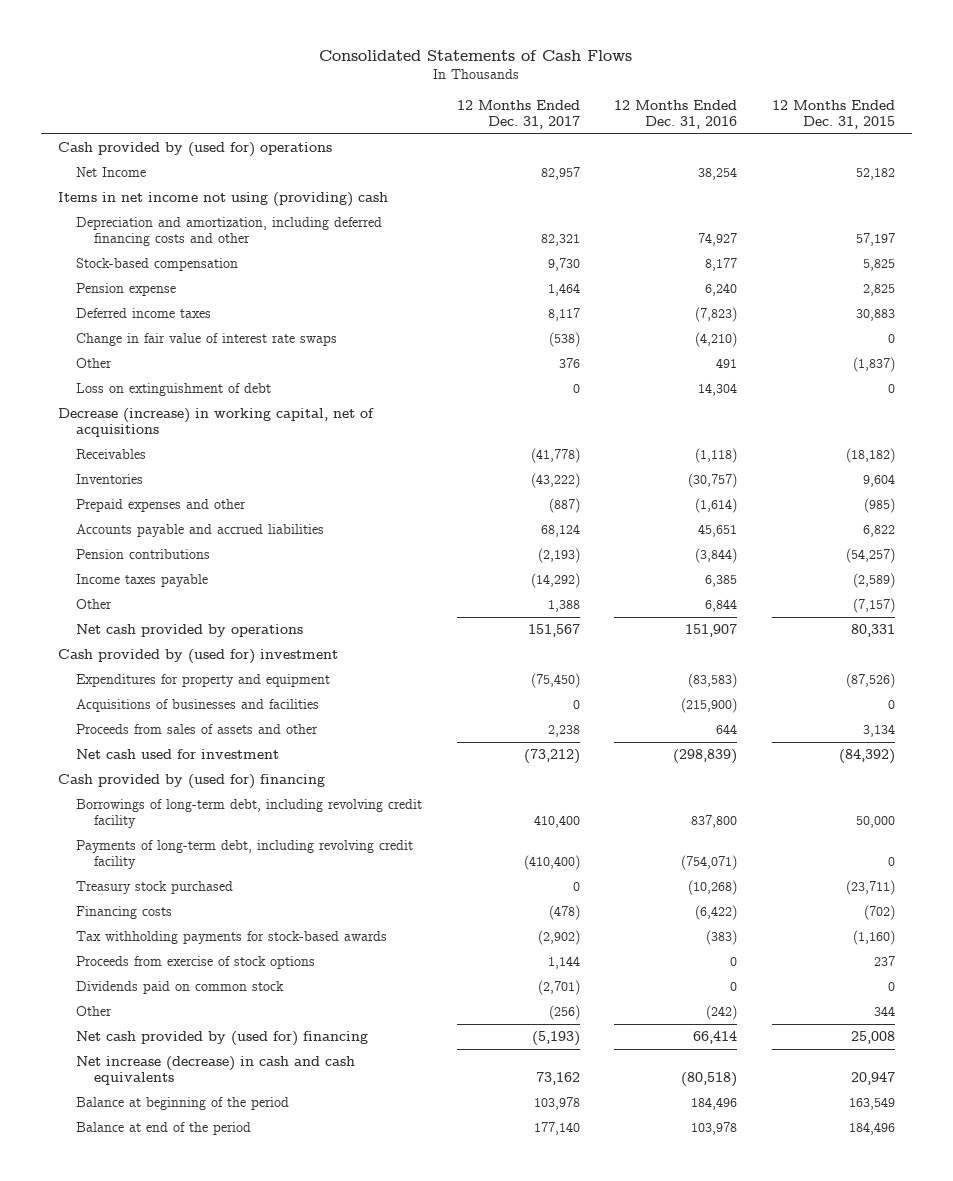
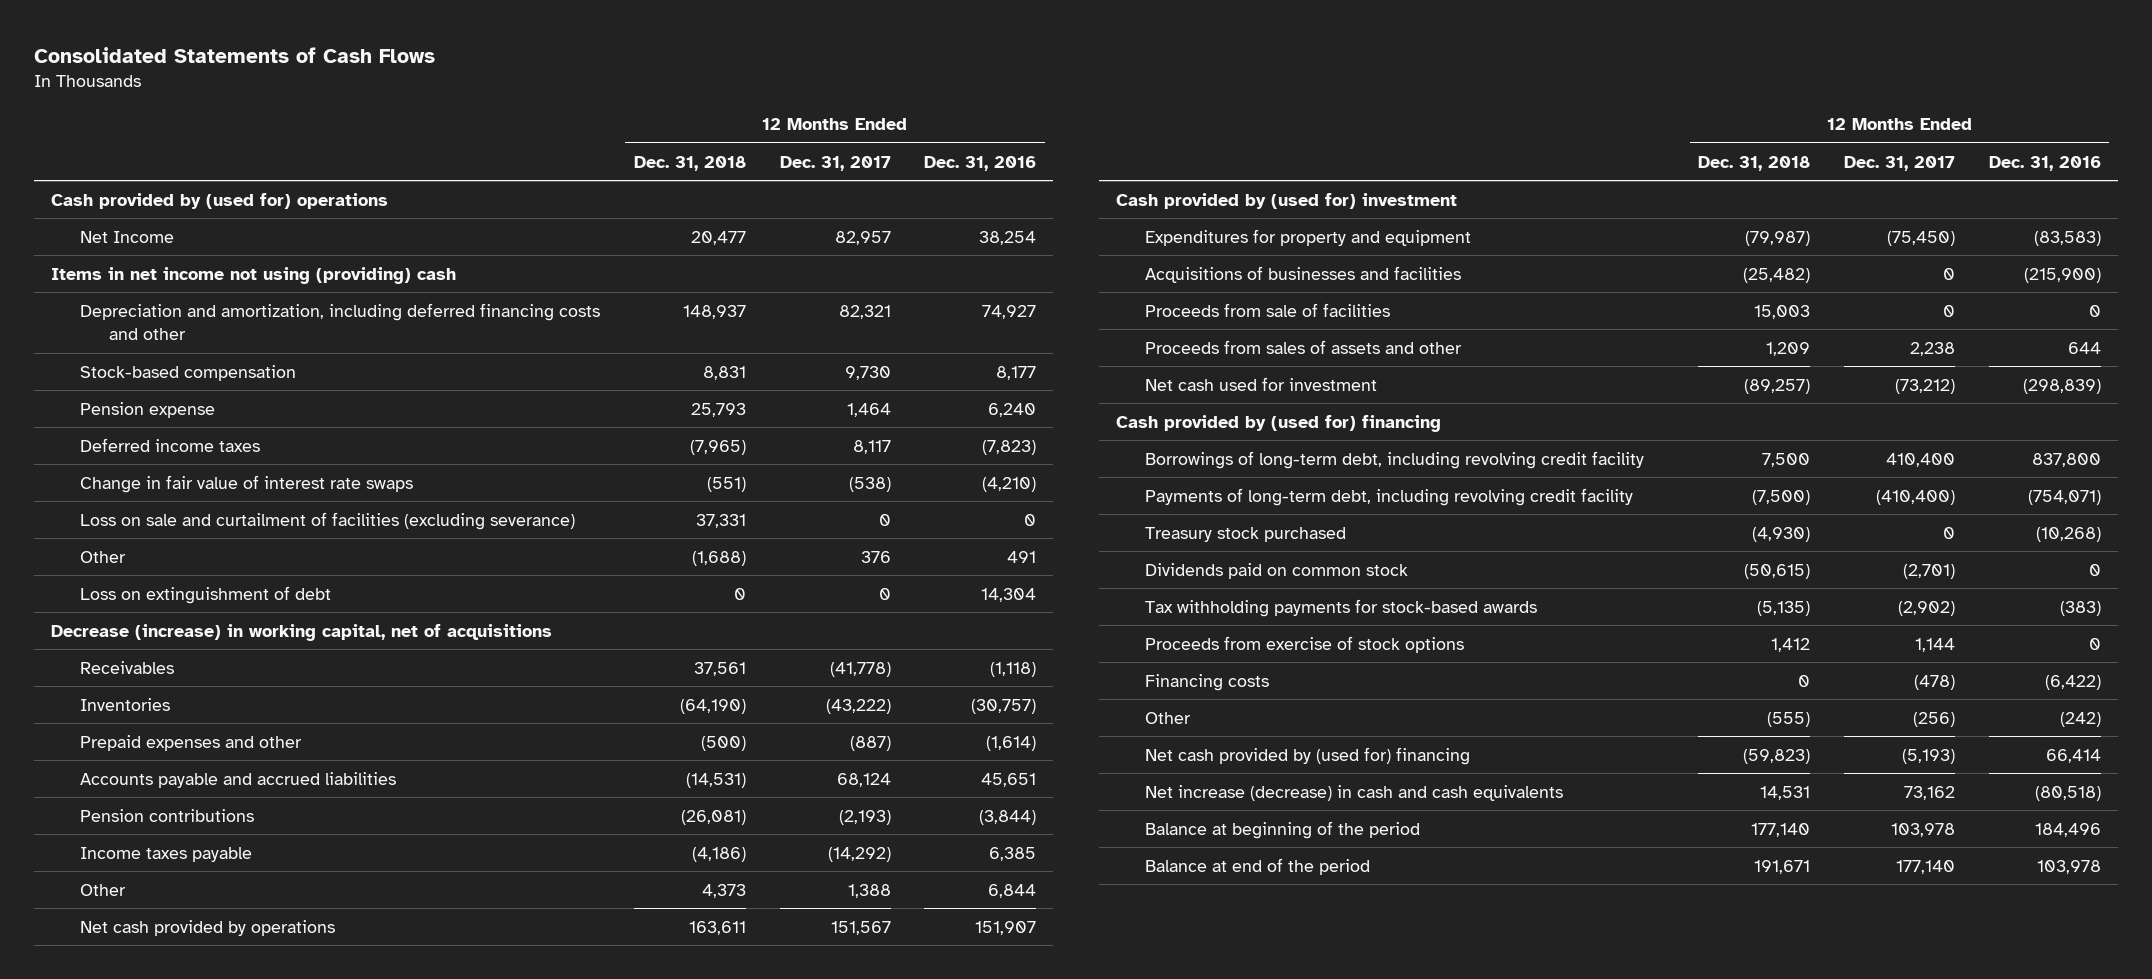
[771,99,895,130] 12 Months Ended Dec. 31, 2015 -> none
none -> [633,155,746,171] Dec. 31, 2018
none -> [80,511,576,530] Loss on sale and curtailment of facilities (excluding severance)
none -> [1144,302,1390,317] Proceeds from sale of facilities
[76,981,285,995] Dividends paid on common stock -> [1144,562,1408,579] Dividends paid on common stock
[76,906,173,920] Financing costs -> [1144,673,1269,691] Financing costs

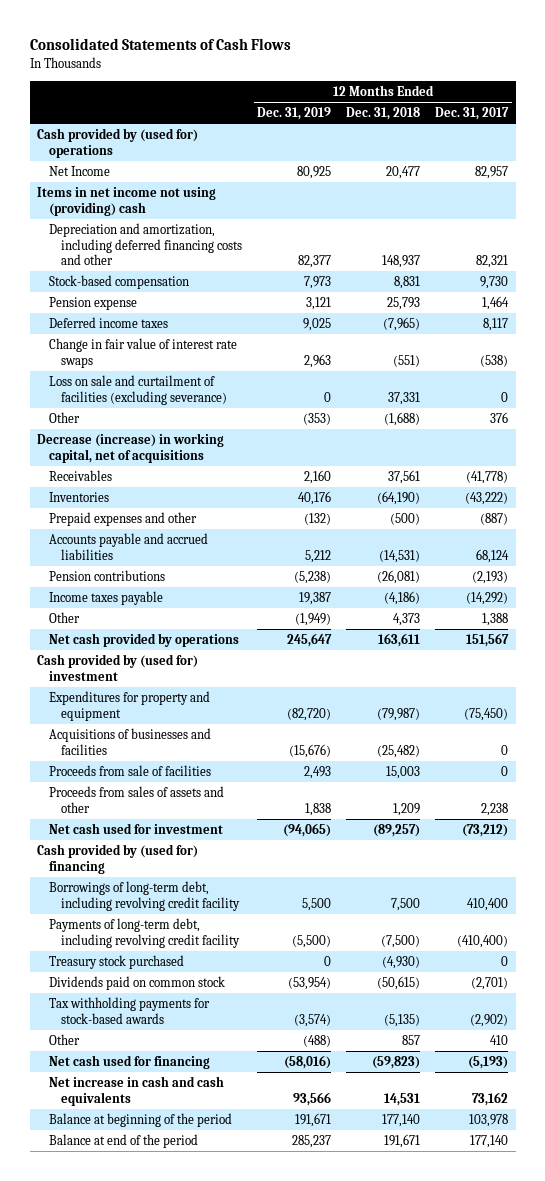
[924,155,1037,171] Dec. 31, 2016 -> none
none -> [257,107,332,121] Dec. 31, 2019
[80,585,332,604] Loss on extinguishment of debt -> none
[1144,635,1464,653] Proceeds from exercise of stock options -> none
[1144,673,1269,691] Financing costs -> none
[1767,711,1811,727] (555) -> [402,1035,421,1046] 857
[1913,711,1956,727] (256) -> [490,1035,509,1046] 410
[1144,746,1470,765] Net cash provided by (used for) financing -> [49,1055,211,1070] Net cash used for financing
[1144,784,1563,801] Net increase (decrease) in cash and cash equivalents -> [49,1076,225,1106] Net increase in cash and cash equivalents

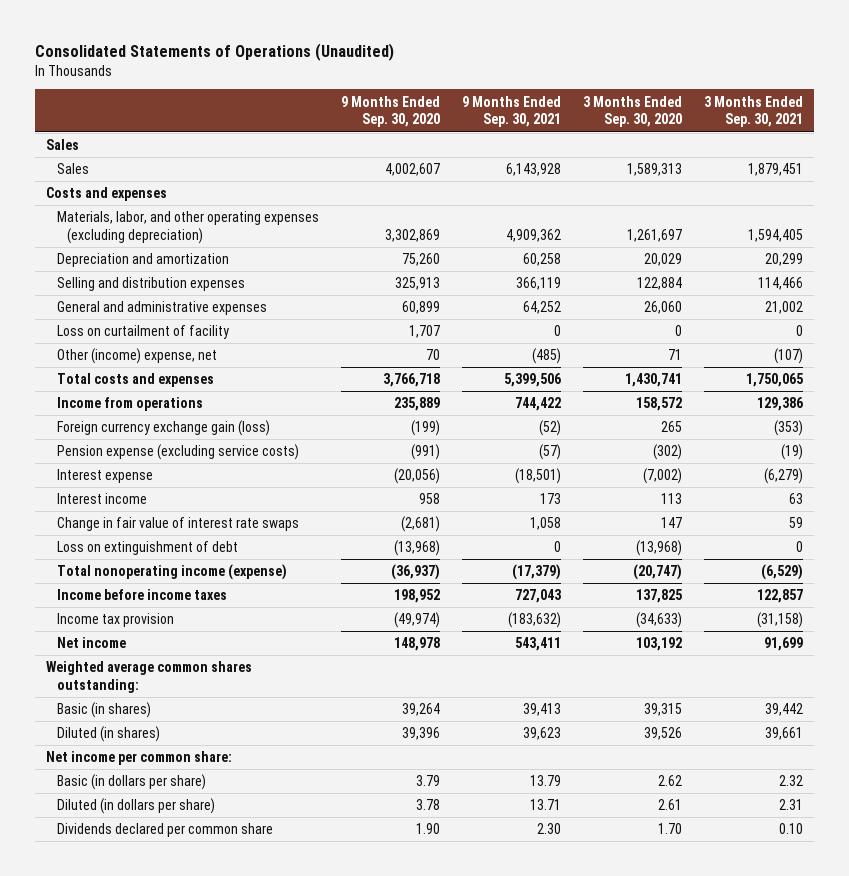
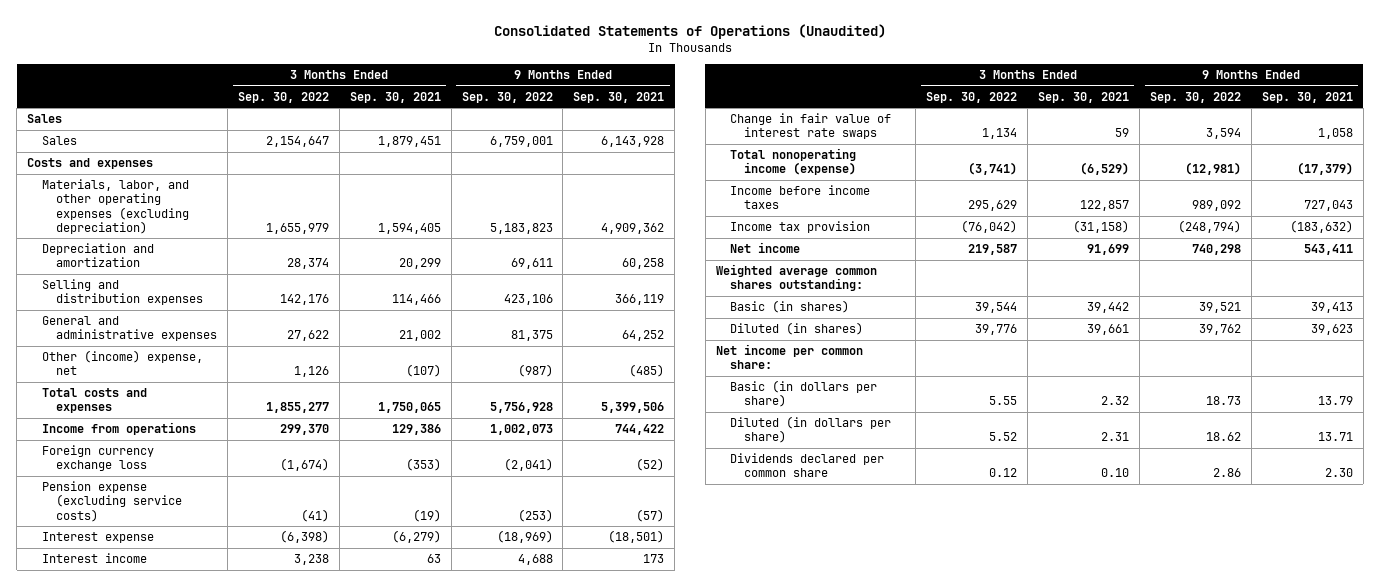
[340,95,440,128] 9 Months Ended Sep. 30, 2020 -> none
[582,95,682,128] 3 Months Ended Sep. 30, 2020 -> none
none -> [237,91,329,103] Sep. 30, 2022
none -> [461,91,553,103] Sep. 30, 2022
[56,325,229,340] Loss on curtailment of facility -> none
[56,420,270,437] Foreign currency exchange gain (loss) -> [41,445,154,472] Foreign currency exchange loss
[56,541,238,556] Loss on extinguishment of debt -> none

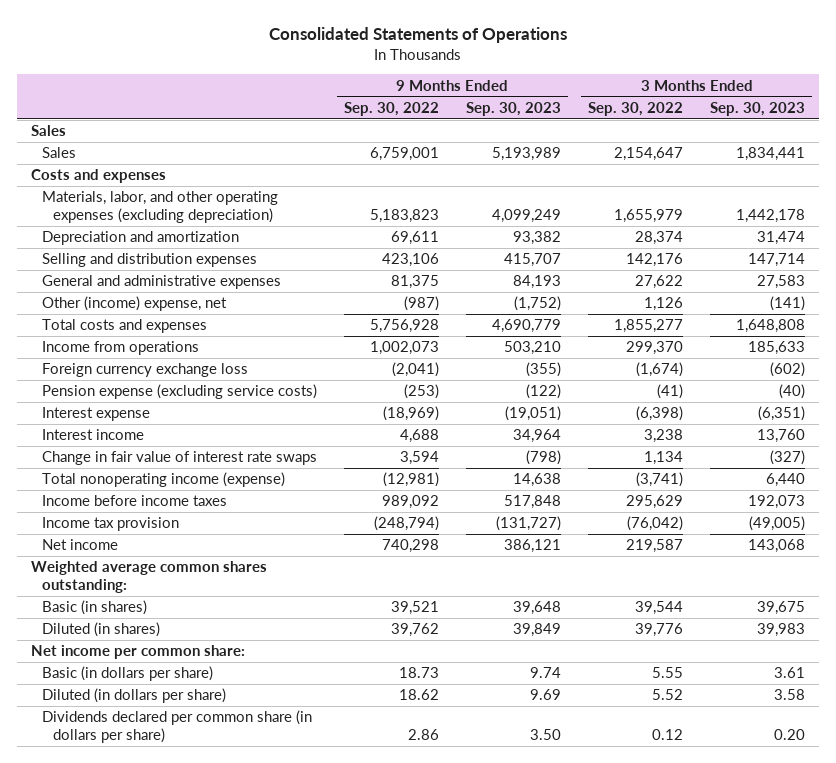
[493,23,886,39] Consolidated Statements of Operations (Unaudited) -> [269,27,568,44] Consolidated Statements of Operations
[349,91,441,103] Sep. 30, 2021 -> none
[573,91,665,103] Sep. 30, 2021 -> none
none -> [466,101,562,116] Sep. 30, 2023
none -> [710,101,806,116] Sep. 30, 2023
[729,453,884,478] Dividends declared per common share -> [41,710,312,743] Dividends declared per common share (in dollars per share)

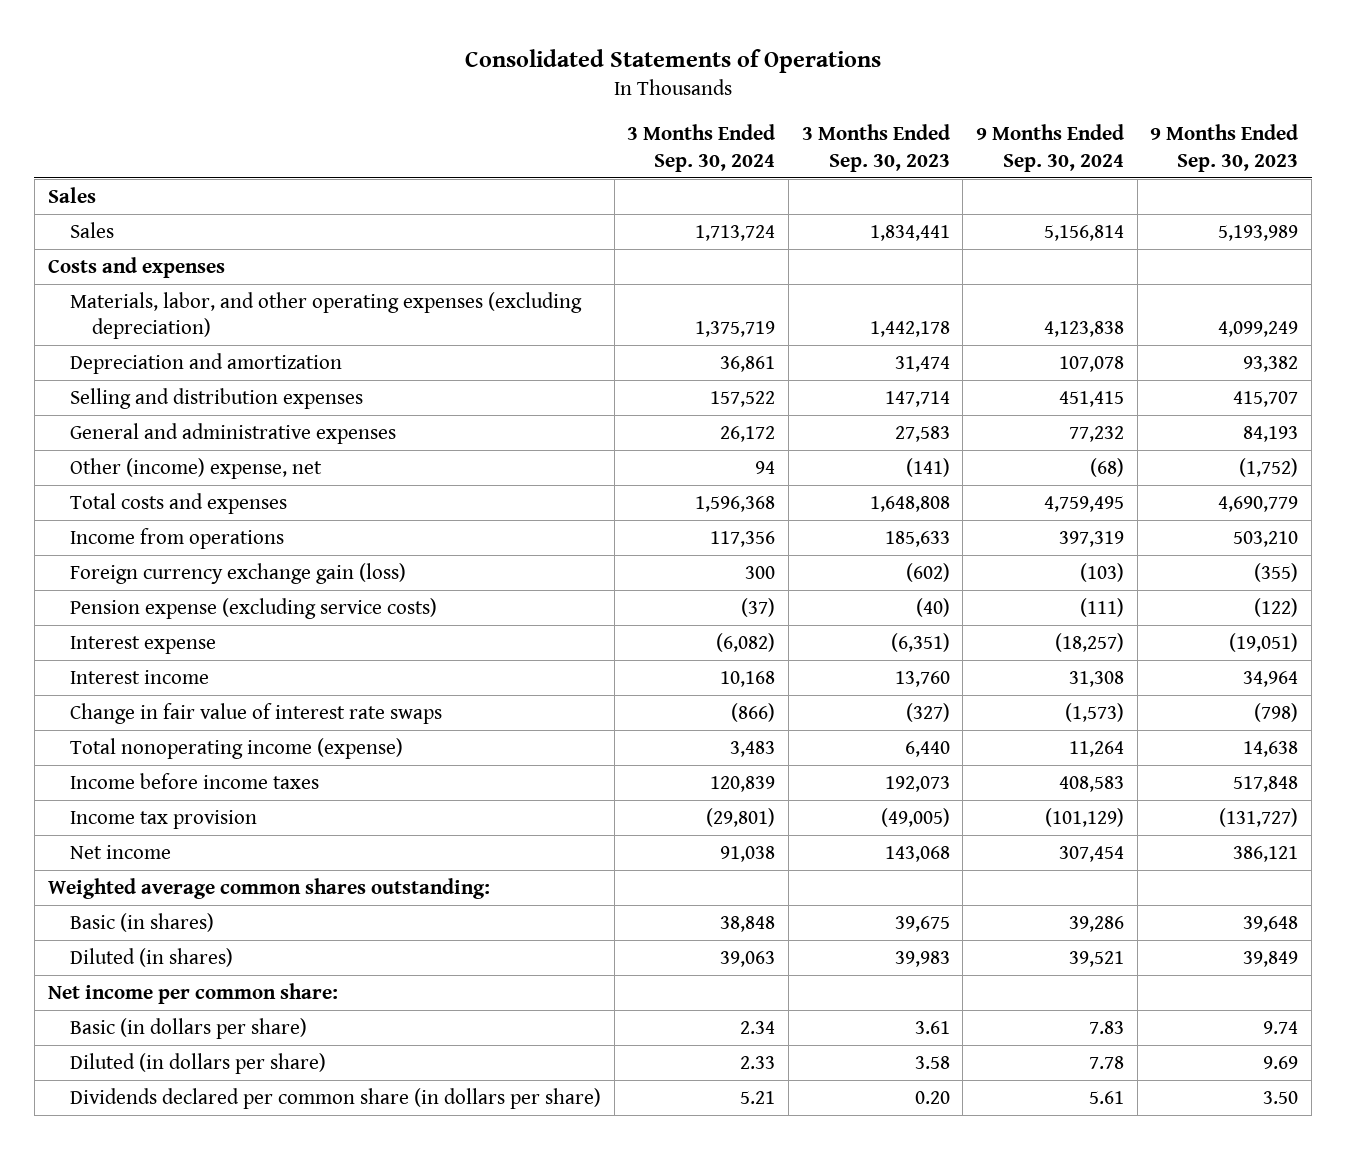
[343,101,439,116] Sep. 30, 2022 -> none
[588,101,684,116] Sep. 30, 2022 -> none
none -> [627,124,776,172] 3 Months Ended Sep. 30, 2024
none -> [975,124,1124,172] 9 Months Ended Sep. 30, 2024
[41,363,248,378] Foreign currency exchange loss -> [69,562,406,584] Foreign currency exchange gain (loss)

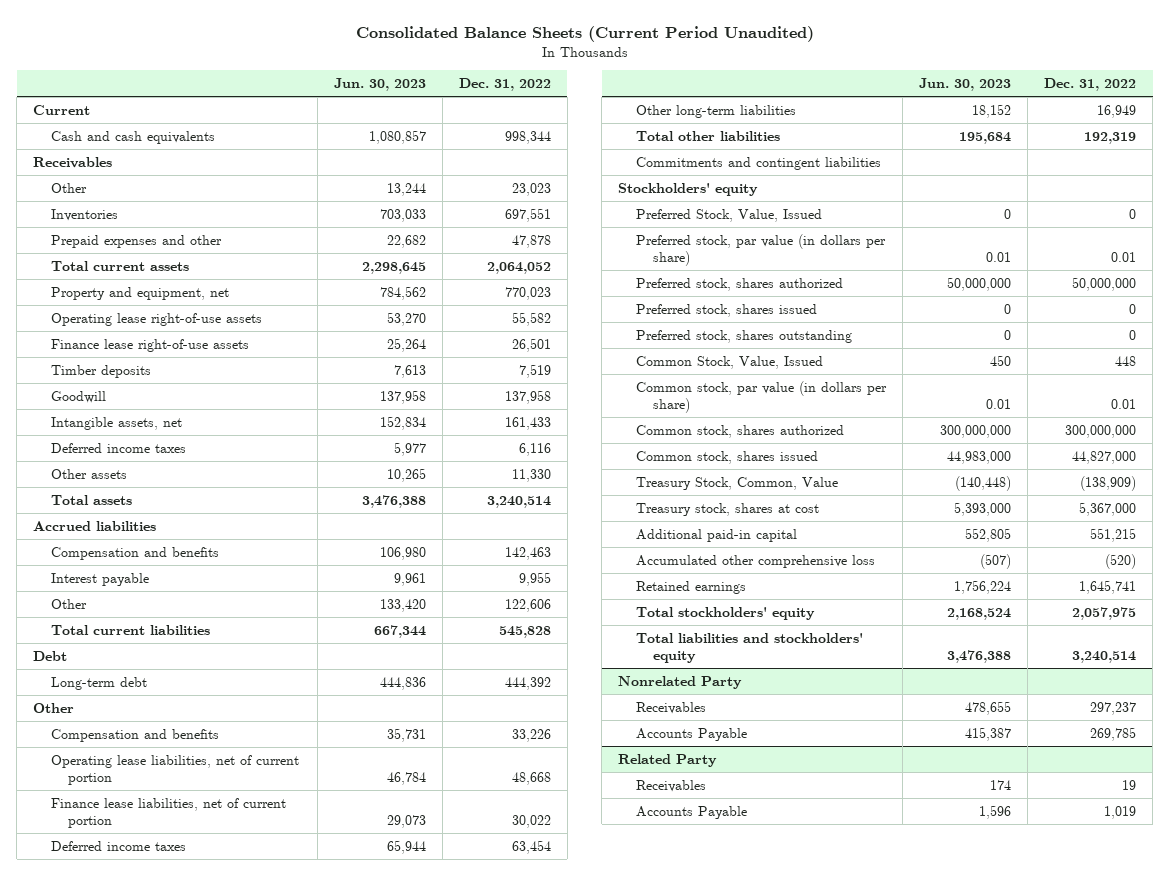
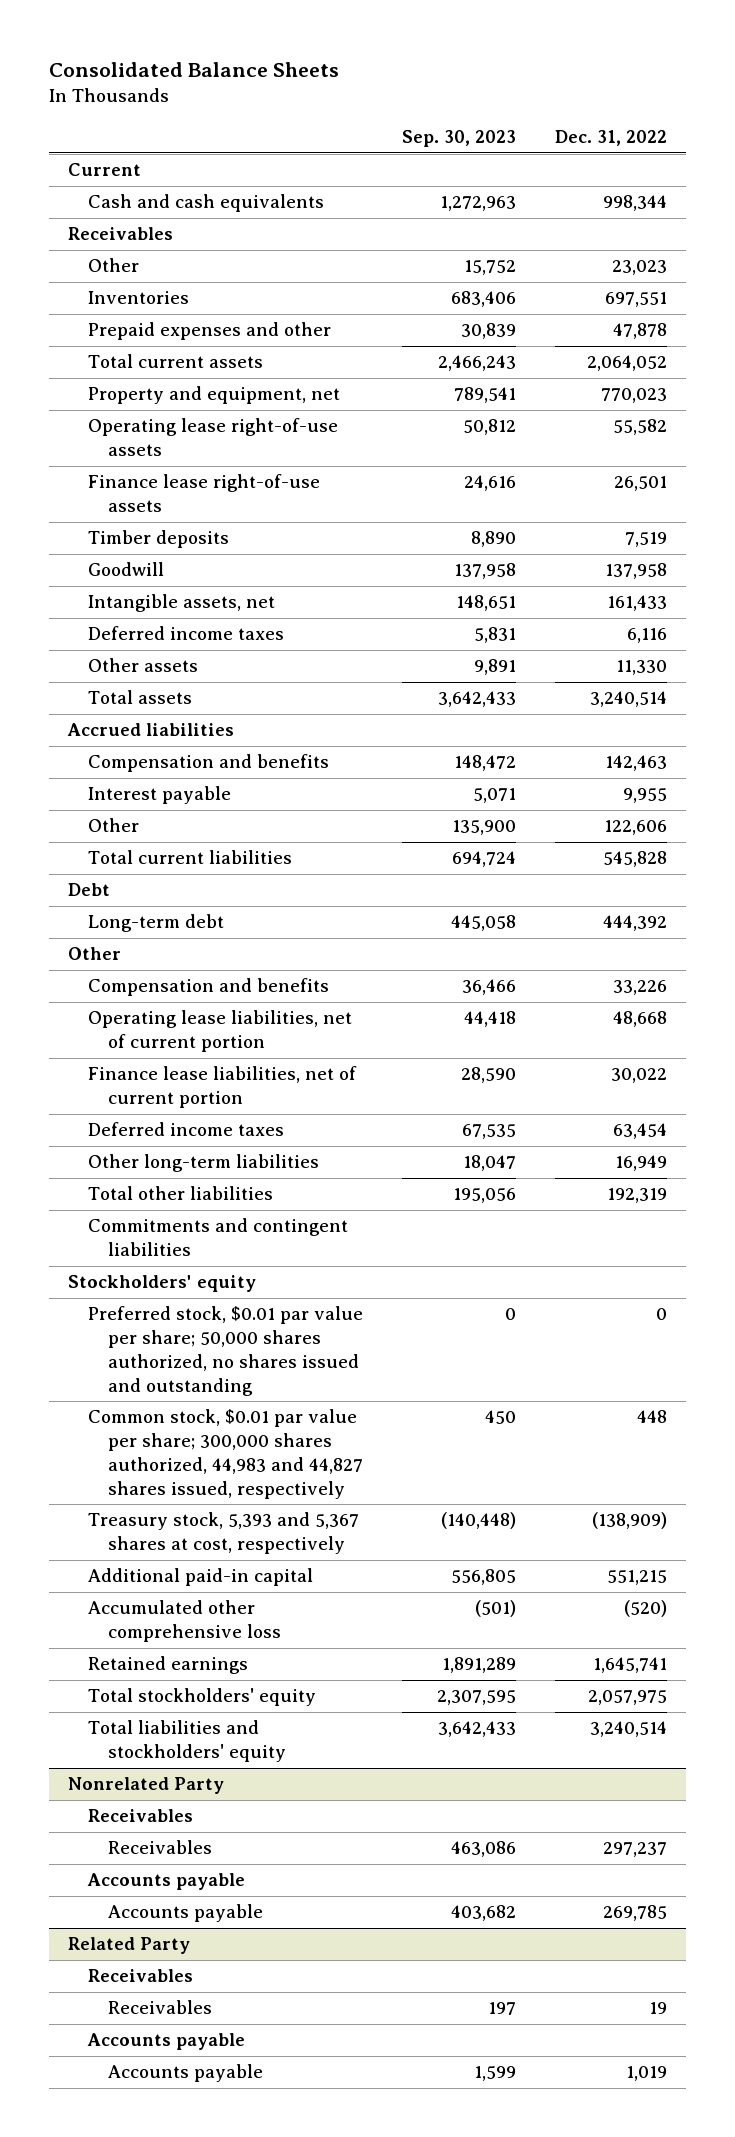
[355,26,814,43] Consolidated Balance Sheets (Current Period Unaudited) -> [48,62,339,78] Consolidated Balance Sheets
[333,78,426,92] Jun. 30, 2023 -> none
none -> [402,129,517,147] Sep. 30, 2023
[635,233,886,267] Preferred stock, par value (in dollars per share) -> none
[635,277,843,291] Preferred stock, shares authorized -> none
[635,303,817,317] Preferred stock, shares issued -> none
[635,329,852,343] Preferred stock, shares outstanding -> none
[635,380,887,414] Common stock, par value (in dollars per share) -> none
[635,424,844,438] Common stock, shares authorized -> none
[635,450,818,464] Common stock, shares issued -> none
[635,502,819,516] Treasury stock, shares at cost -> none
[635,208,822,222] Preferred Stock, Value, Issued -> [88,1306,364,1396] Preferred stock, $0.01 par value per share; 50,000 shares authorized, no shares issued and outstanding
[635,355,823,369] Common Stock, Value, Issued -> [88,1409,364,1499] Common stock, $0.01 par value per share; 300,000 shares authorized, 44,983 and 44,827 shares issued, respectively
[635,476,838,490] Treasury Stock, Common, Value -> [88,1512,360,1555] Treasury stock, 5,393 and 5,367 shares at cost, respectively
none -> [88,1809,194,1823] Receivables
none -> [87,1873,246,1891] Accounts payable
[635,727,747,741] Accounts Payable -> [108,1904,264,1923] Accounts payable
none -> [88,1969,194,1983] Receivables
none -> [87,2033,246,2051] Accounts payable
[635,805,747,819] Accounts Payable -> [108,2064,264,2083] Accounts payable

